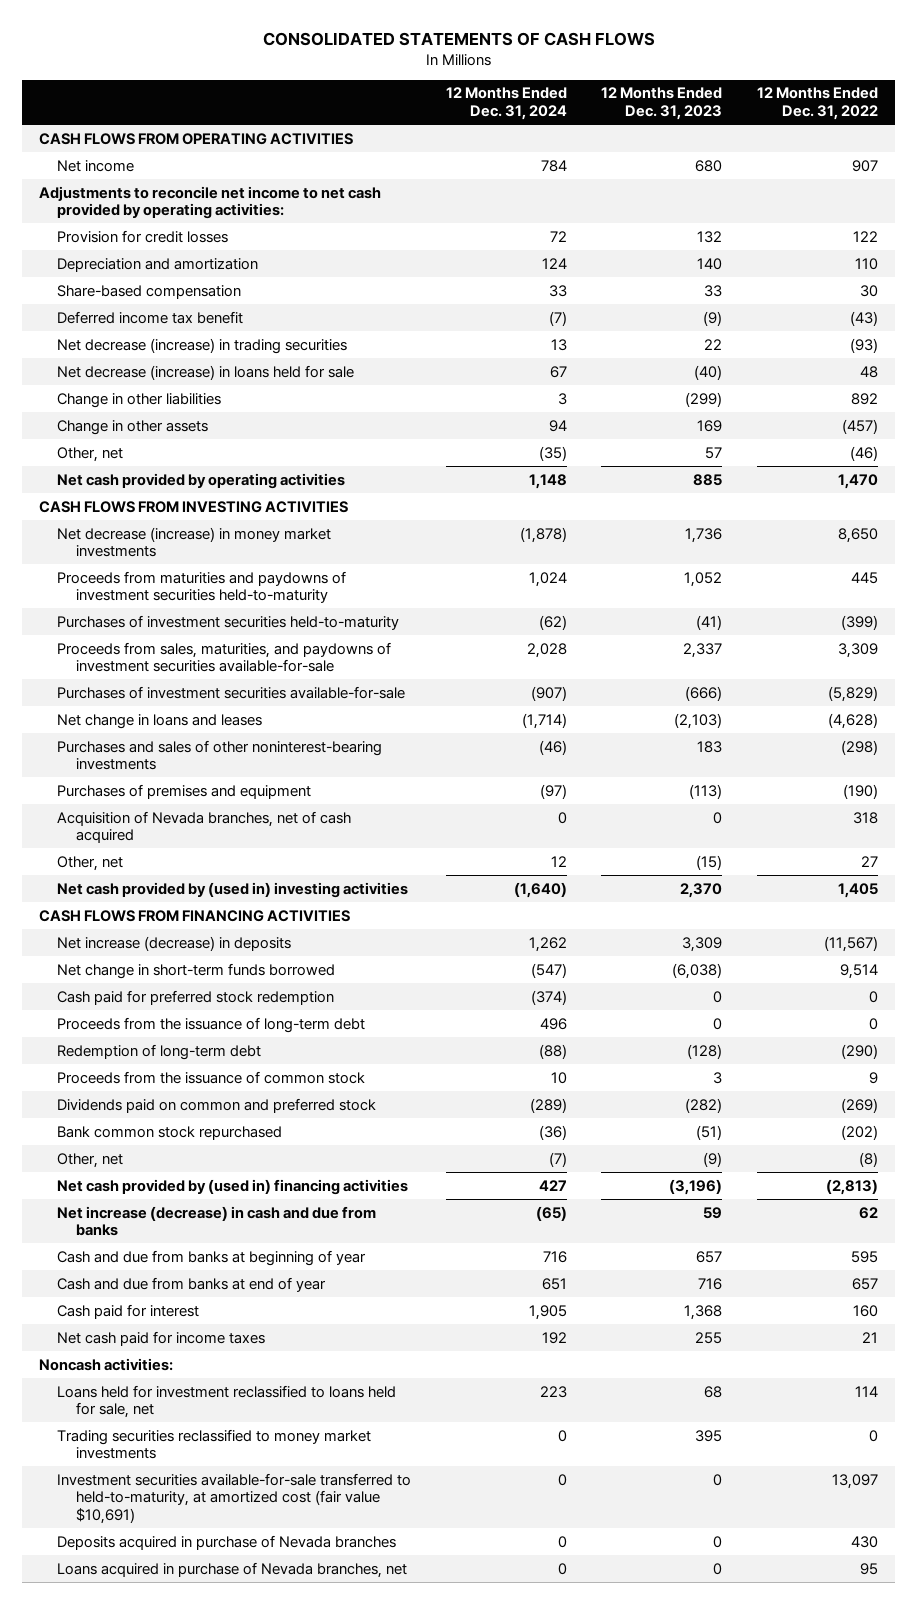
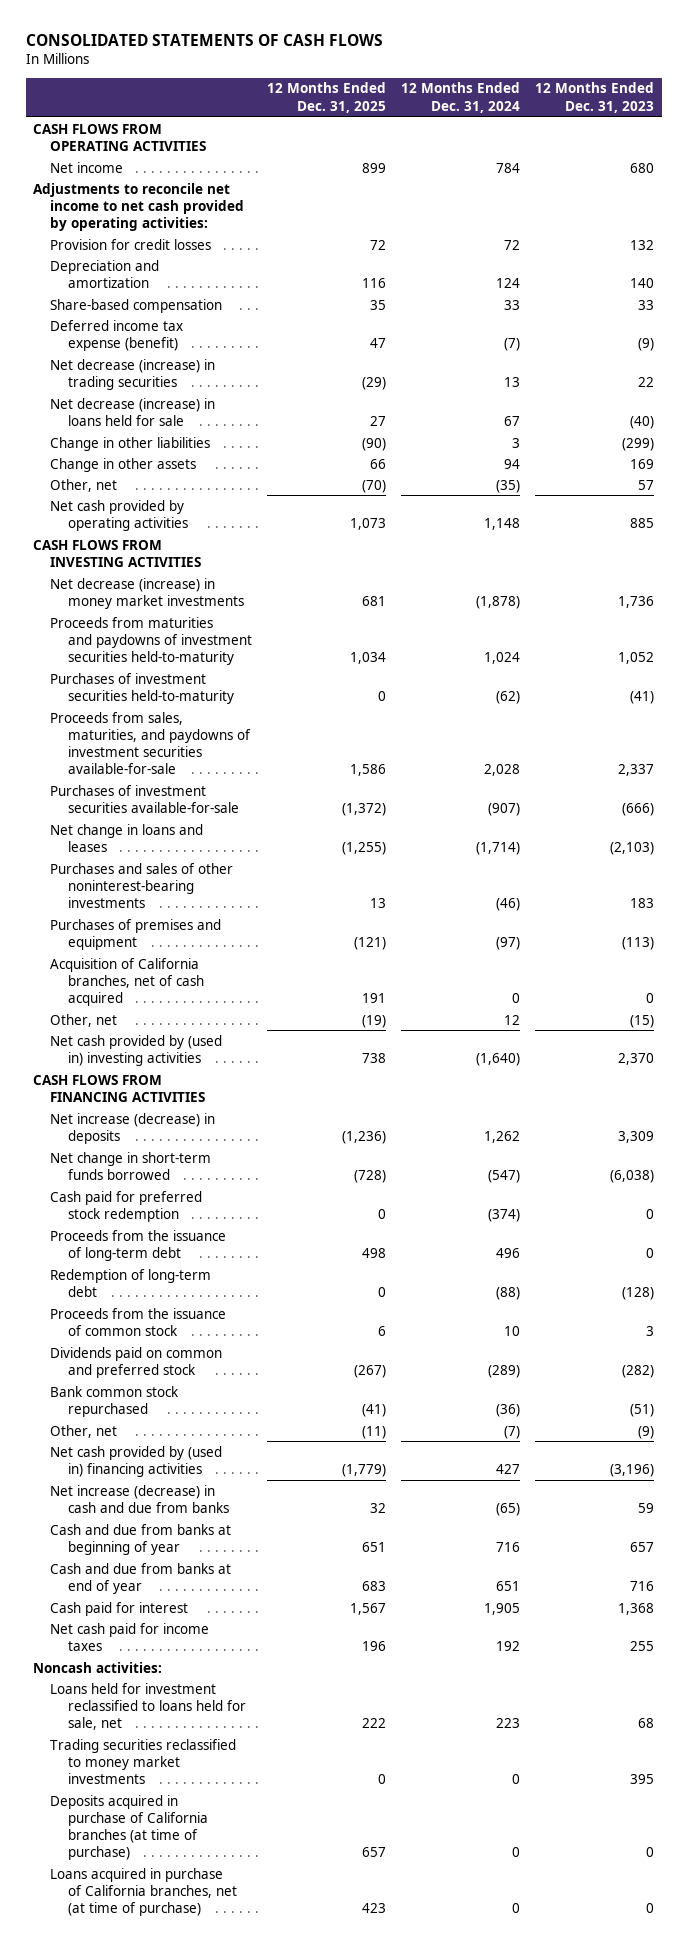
[756,87,878,121] 12 Months Ended Dec. 31, 2022 -> none
none -> [266,82,386,113] 12 Months Ended Dec. 31, 2025
[57,310,244,324] Deferred income tax benefit -> [50,319,184,351] Deferred income tax expense (benefit)
[57,810,352,844] Acquisition of Nevada branches, net of cash acquired -> [50,957,204,1007] Acquisition of California branches, net of cash acquired
[57,1472,412,1525] Investment securities available-for-sale transferred to held-to-maturity, at amortized cost (fair value $10,691) -> none
[57,1534,397,1550] Deposits acquired in purchase of Nevada branches -> [50,1794,208,1861] Deposits acquired in purchase of California branches (at time of purchase)
[57,1561,408,1578] Loans acquired in purchase of Nevada branches, net -> [50,1867,237,1917] Loans acquired in purchase of California branches, net (at time of purchase)

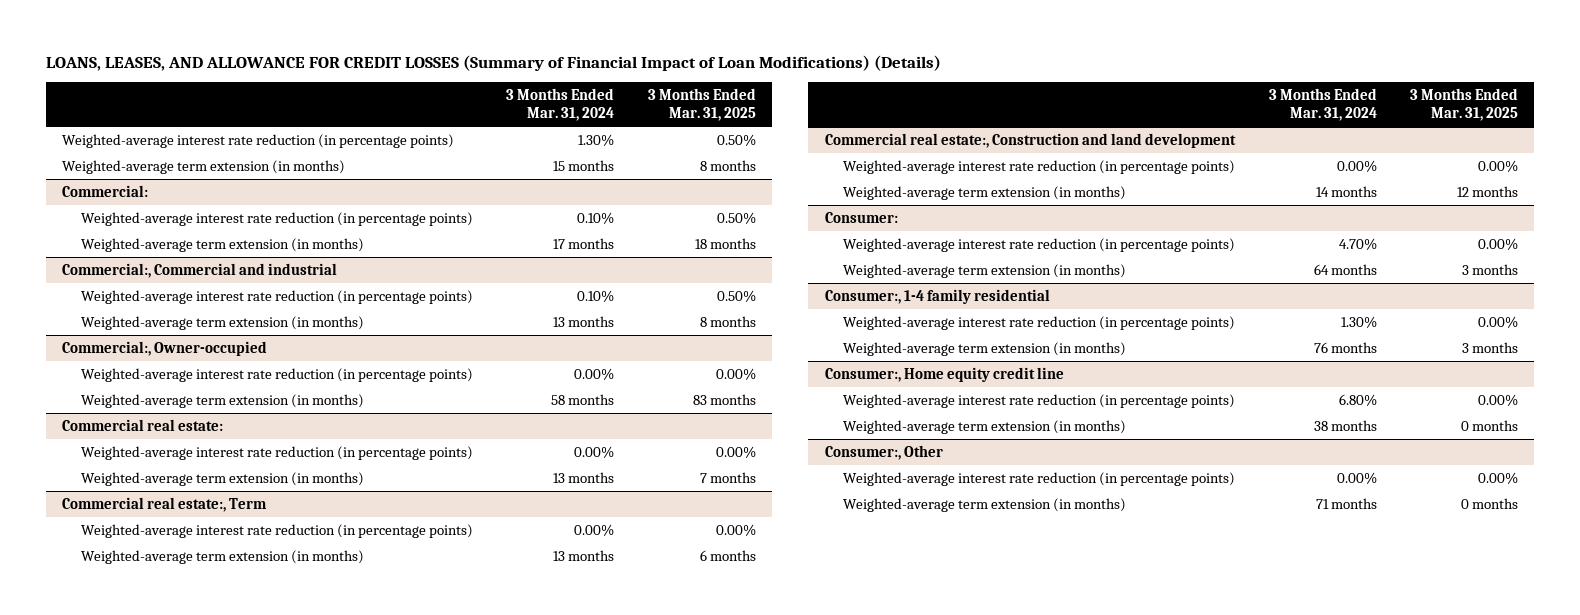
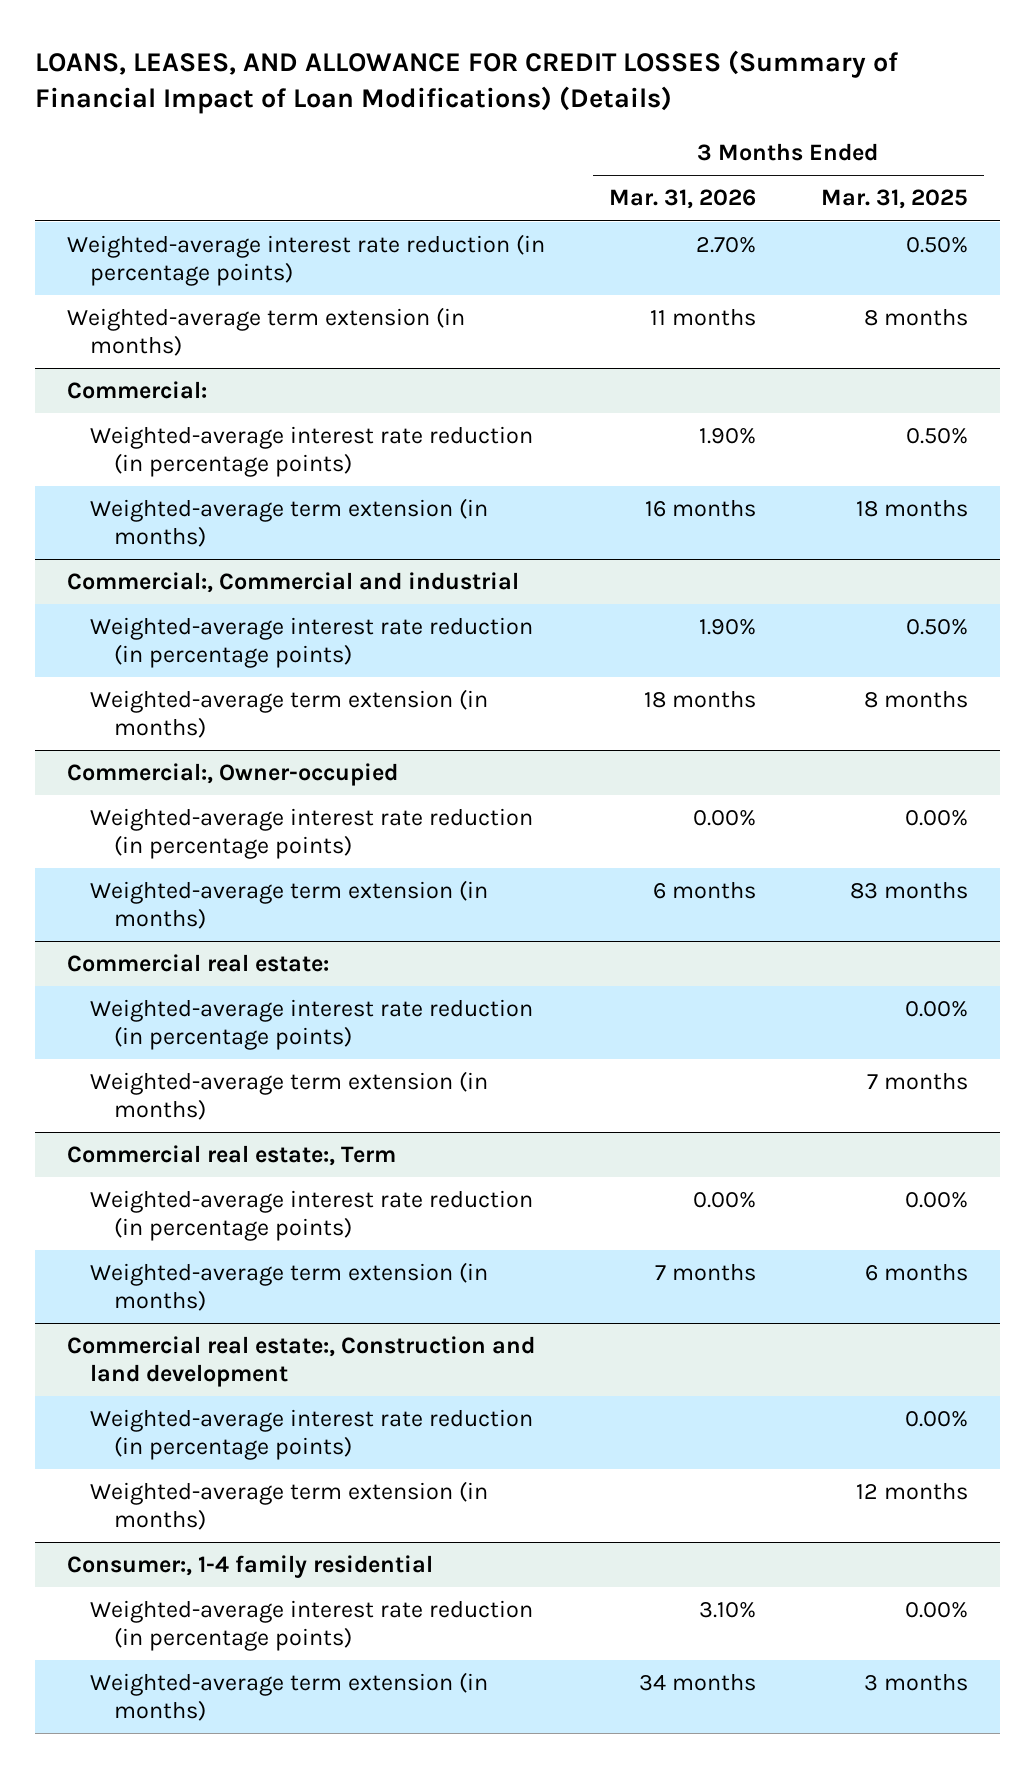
[506,87,615,122] 3 Months Ended Mar. 31, 2024 -> none
none -> [609,189,757,210] Mar. 31, 2026
[824,211,898,223] Consumer: -> none
[843,237,1236,252] Weighted-average interest rate reduction (in percentage points) -> none
[843,263,1127,278] Weighted-average term extension (in months) -> none
[824,366,1064,382] Consumer:, Home equity credit line -> none
[843,393,1236,408] Weighted-average interest rate reduction (in percentage points) -> none
[843,419,1127,434] Weighted-average term extension (in months) -> none
[824,444,943,460] Consumer:, Other -> none
[843,471,1236,486] Weighted-average interest rate reduction (in percentage points) -> none
[843,497,1127,512] Weighted-average term extension (in months) -> none

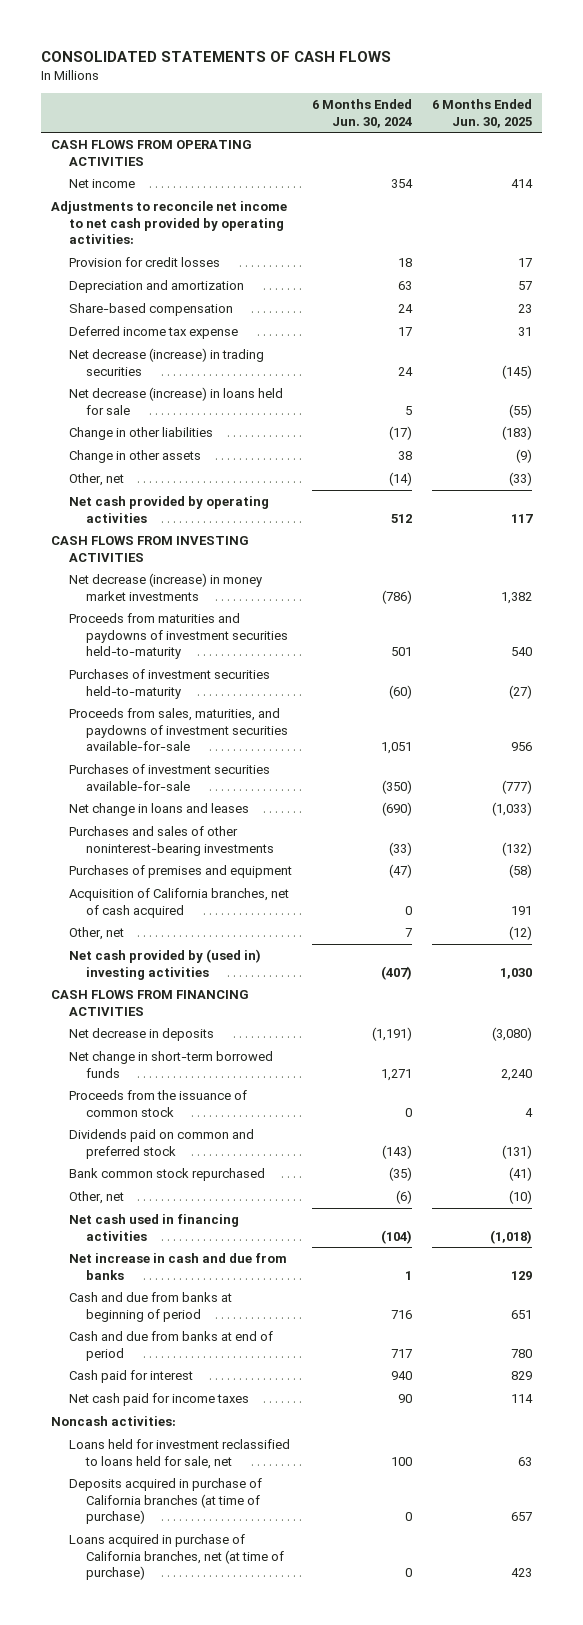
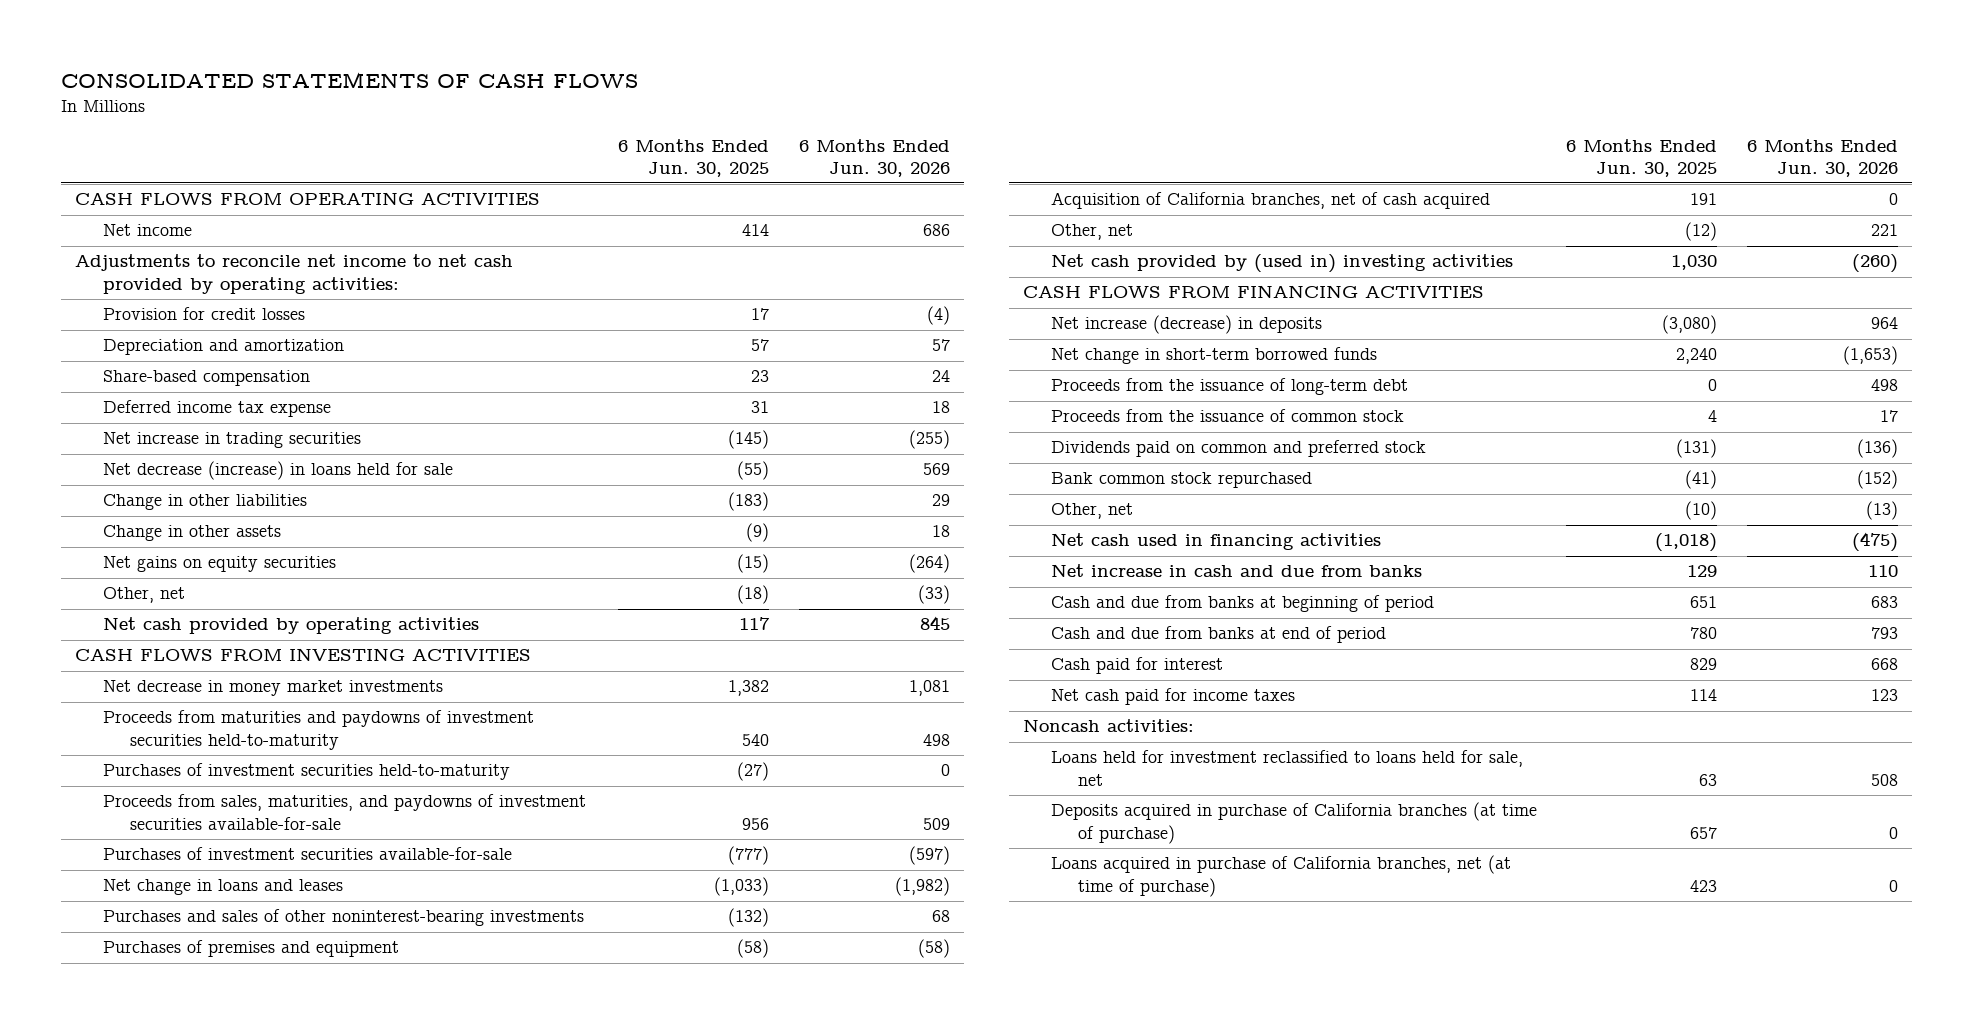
[311,99,412,128] 6 Months Ended Jun. 30, 2024 -> none
none -> [798,138,950,177] 6 Months Ended Jun. 30, 2026
[68,348,264,376] Net decrease (increase) in trading securities -> [102,432,361,449] Net increase in trading securities
none -> [102,556,336,573] Net gains on equity securities
[508,472,532,487] (33) -> [737,585,770,605] (18)
[68,573,262,601] Net decrease (increase) in money market investments -> [102,680,443,697] Net decrease in money market investments
[68,1028,214,1042] Net decrease in deposits -> [1050,315,1322,335] Net increase (decrease) in deposits
none -> [1050,378,1408,396] Proceeds from the issuance of long-term debt

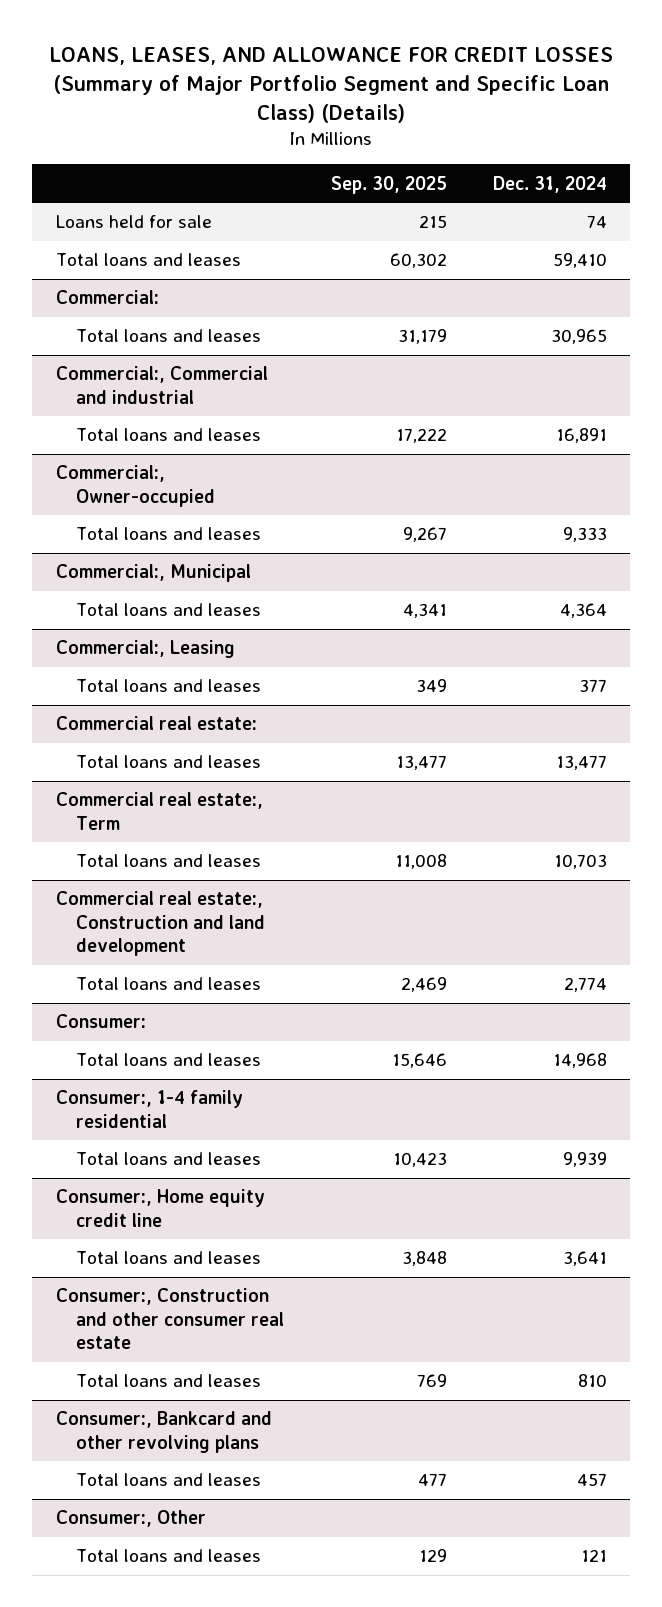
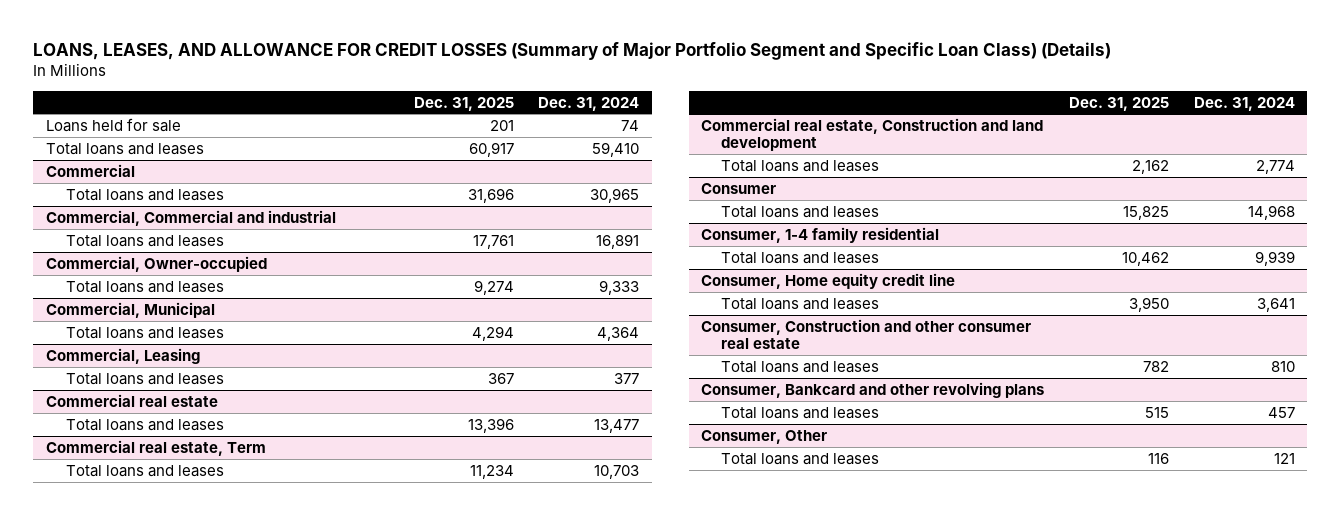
[330,175,447,194] Sep. 30, 2025 -> none
none -> [413,96,514,111] Dec. 31, 2025
[55,290,159,305] Commercial: -> [45,163,135,177] Commercial
[55,366,268,404] Commercial:, Commercial and industrial -> [45,209,336,226] Commercial, Commercial and industrial
[55,465,216,507] Commercial:, Owner-occupied -> [45,255,267,272] Commercial, Owner-occupied
[55,564,251,583] Commercial:, Municipal -> [45,301,215,318] Commercial, Municipal
[55,640,235,659] Commercial:, Leasing -> [45,347,200,364] Commercial, Leasing
[55,716,257,731] Commercial real estate: -> [45,393,218,407] Commercial real estate
[55,792,263,830] Commercial real estate:, Term -> [45,439,266,456] Commercial real estate, Term
[55,891,266,957] Commercial real estate:, Construction and land development -> [701,117,1044,152] Commercial real estate, Construction and land development
[55,1014,146,1029] Consumer: -> [701,182,777,194] Consumer
[55,1090,243,1128] Consumer:, 1-4 family residential -> [701,226,940,243] Consumer, 1-4 family residential
[55,1189,265,1227] Consumer:, Home equity credit line -> [701,272,956,289] Consumer, Home equity credit line
[55,1288,285,1350] Consumer:, Construction and other consumer real estate -> [701,318,1032,350] Consumer, Construction and other consumer real estate
[55,1411,272,1453] Consumer:, Bankcard and other revolving plans -> [701,381,1045,398] Consumer, Bankcard and other revolving plans
[55,1510,206,1528] Consumer:, Other -> [701,429,828,444] Consumer, Other

